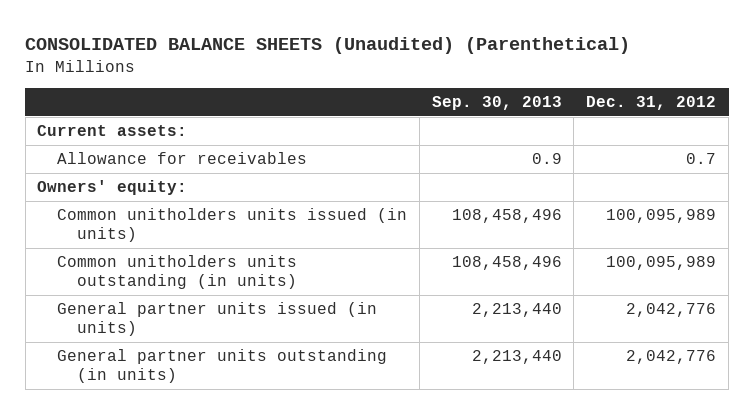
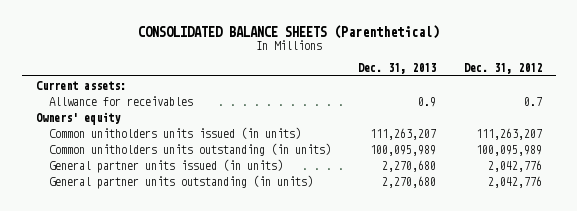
[25,37,631,55] CONSOLIDATED BALANCE SHEETS (Unaudited) (Parenthetical) -> [137,24,439,39] CONSOLIDATED BALANCE SHEETS (Parenthetical)
[431,96,562,111] Sep. 30, 2013 -> none
none -> [358,63,437,75] Dec. 31, 2013
[57,152,308,165] Allowance for receivables -> [48,95,193,106] Allwance for receivables
[37,180,188,196] Owners' equity: -> [35,111,121,125] Owners' equity
[606,209,717,224] 100,095,989 -> [475,127,542,140] 111,263,207

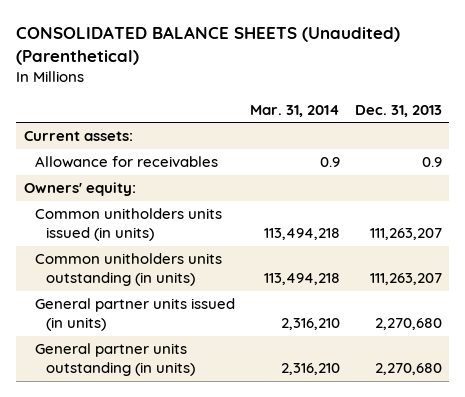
[137,24,439,39] CONSOLIDATED BALANCE SHEETS (Parenthetical) -> [15,25,400,65] CONSOLIDATED BALANCE SHEETS (Unaudited) (Parenthetical)
[463,63,542,75] Dec. 31, 2012 -> none
none -> [249,104,340,117] Mar. 31, 2014
[48,95,193,106] Allwance for receivables -> [34,156,218,169] Allowance for receivables
[35,111,121,125] Owners' equity -> [23,182,136,197] Owners' equity:
[370,144,437,156] 100,095,989 -> [369,273,442,286] 111,263,207

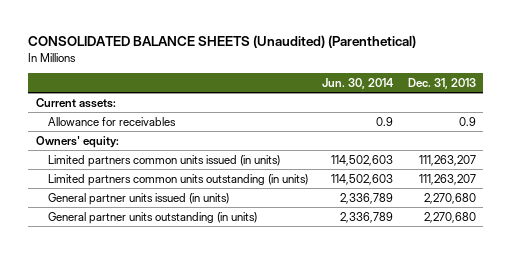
[249,104,340,117] Mar. 31, 2014 -> none
none -> [322,77,395,89] Jun. 30, 2014
[34,208,222,242] Common unitholders units issued (in units) -> [47,154,280,167] Limited partners common units issued (in units)
[34,253,222,287] Common unitholders units outstanding (in units) -> [47,173,308,186] Limited partners common units outstanding (in units)

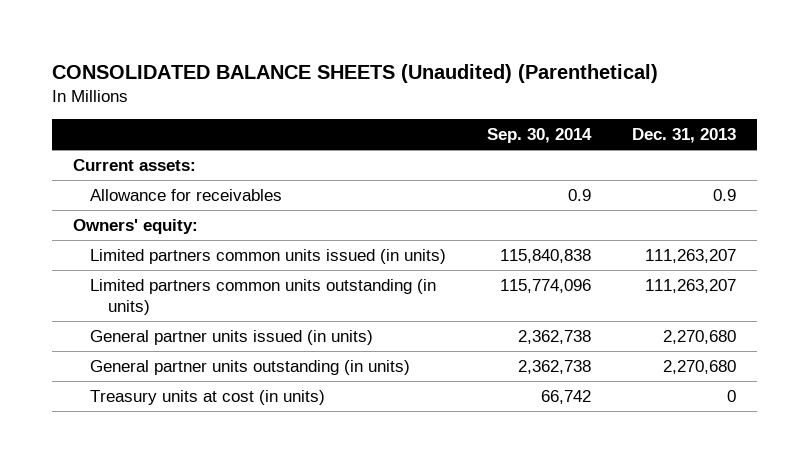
[322,77,395,89] Jun. 30, 2014 -> none
none -> [487,128,593,144] Sep. 30, 2014
none -> [90,389,326,405] Treasury units at cost (in units)

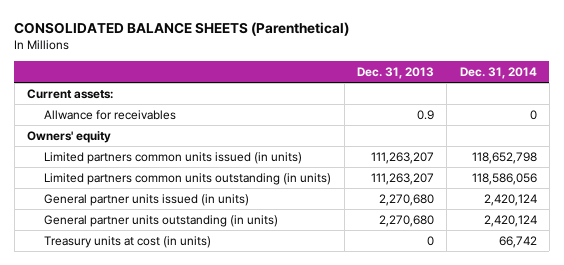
[52,63,659,83] CONSOLIDATED BALANCE SHEETS (Unaudited) (Parenthetical) -> [14,22,350,37] CONSOLIDATED BALANCE SHEETS (Parenthetical)
[487,128,593,144] Sep. 30, 2014 -> none
none -> [459,67,537,80] Dec. 31, 2014
[90,188,283,201] Allowance for receivables -> [44,109,177,120] Allwance for receivables
[72,218,198,234] Owners' equity: -> [27,130,112,143] Owners' equity

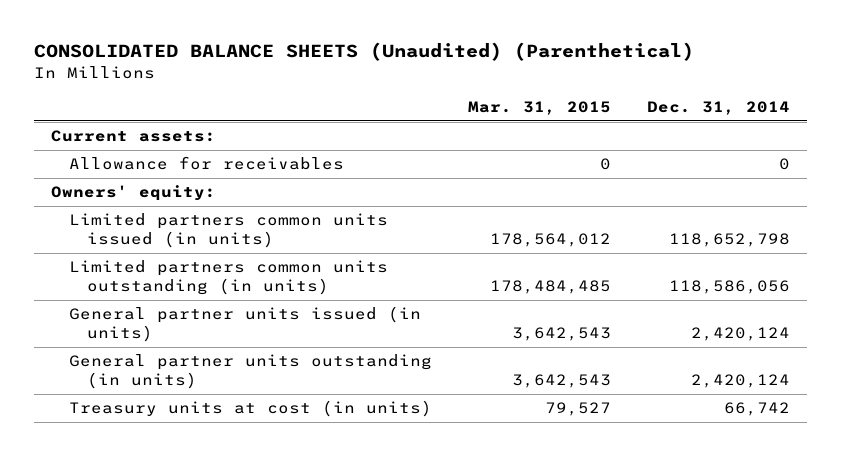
[14,22,350,37] CONSOLIDATED BALANCE SHEETS (Parenthetical) -> [33,42,694,62] CONSOLIDATED BALANCE SHEETS (Unaudited) (Parenthetical)
[356,67,434,80] Dec. 31, 2013 -> none
none -> [467,101,611,116] Mar. 31, 2015
[44,109,177,120] Allwance for receivables -> [69,156,345,171] Allowance for receivables
[27,130,112,143] Owners' equity -> [51,185,217,202] Owners' equity:

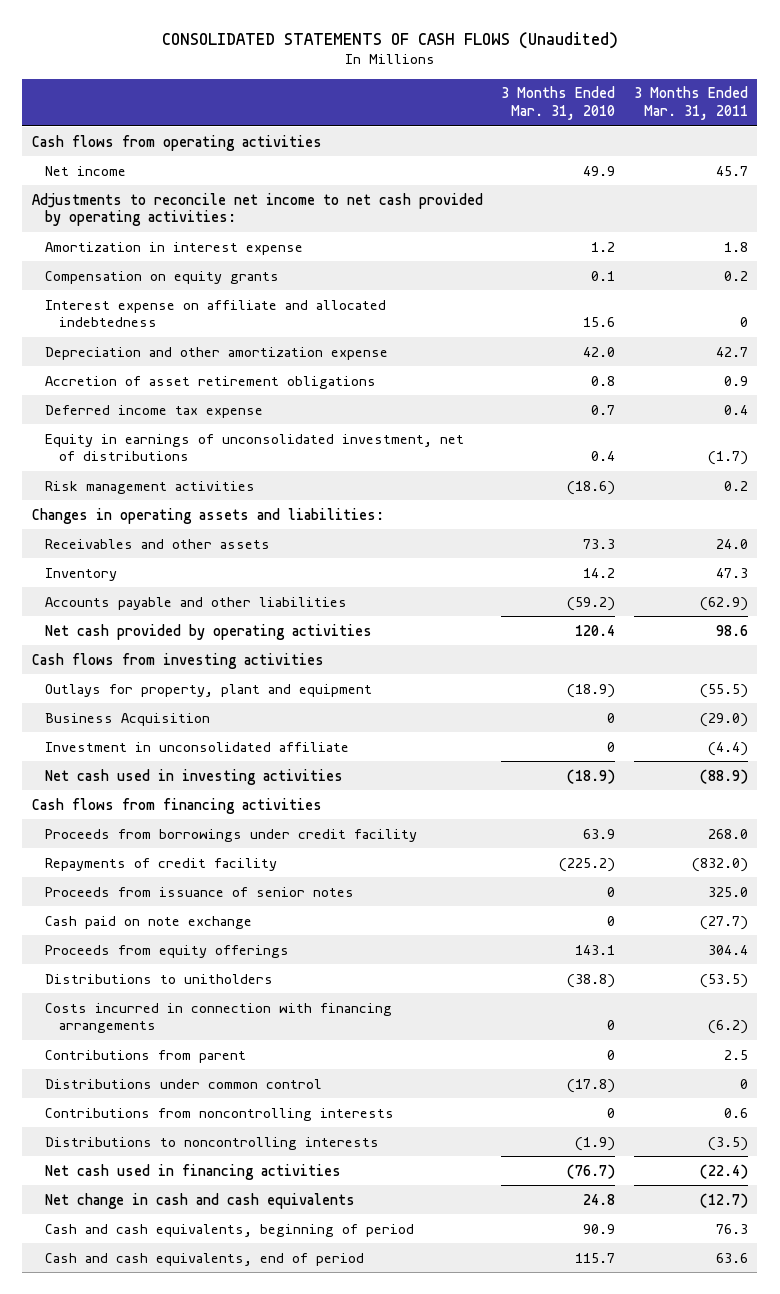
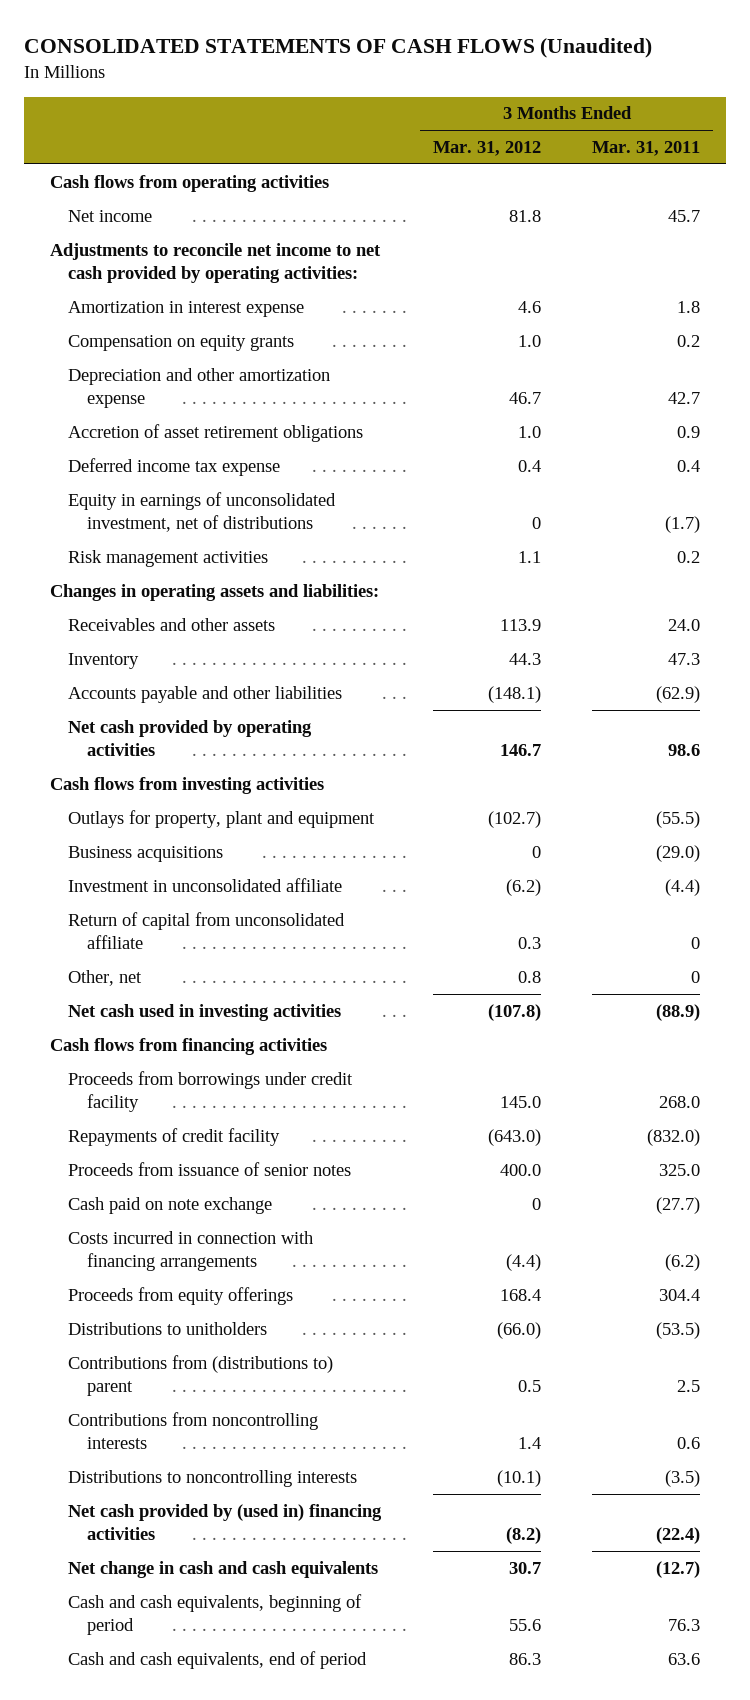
[501,86,616,121] 3 Months Ended Mar. 31, 2010 -> none
none -> [432,141,541,157] Mar. 31, 2012
[45,299,387,328] Interest expense on affiliate and allocated indebtedness -> none
[45,712,211,726] Business Acquisition -> [68,845,224,862] Business acquisitions
none -> [68,911,346,950] Return of capital from unconsolidated affiliate
none -> [68,969,143,986] Other, net
[45,1002,393,1034] Costs incurred in connection with financing arrangements -> [68,1230,314,1272] Costs incurred in connection with financing arrangements
[45,1078,323,1089] Distributions under common control -> none
[45,1049,247,1063] Contributions from parent -> [68,1354,334,1397] Contributions from (distributions to) parent
[45,1163,342,1180] Net cash used in financing activities -> [68,1503,383,1541] Net cash provided by (used in) financing activities

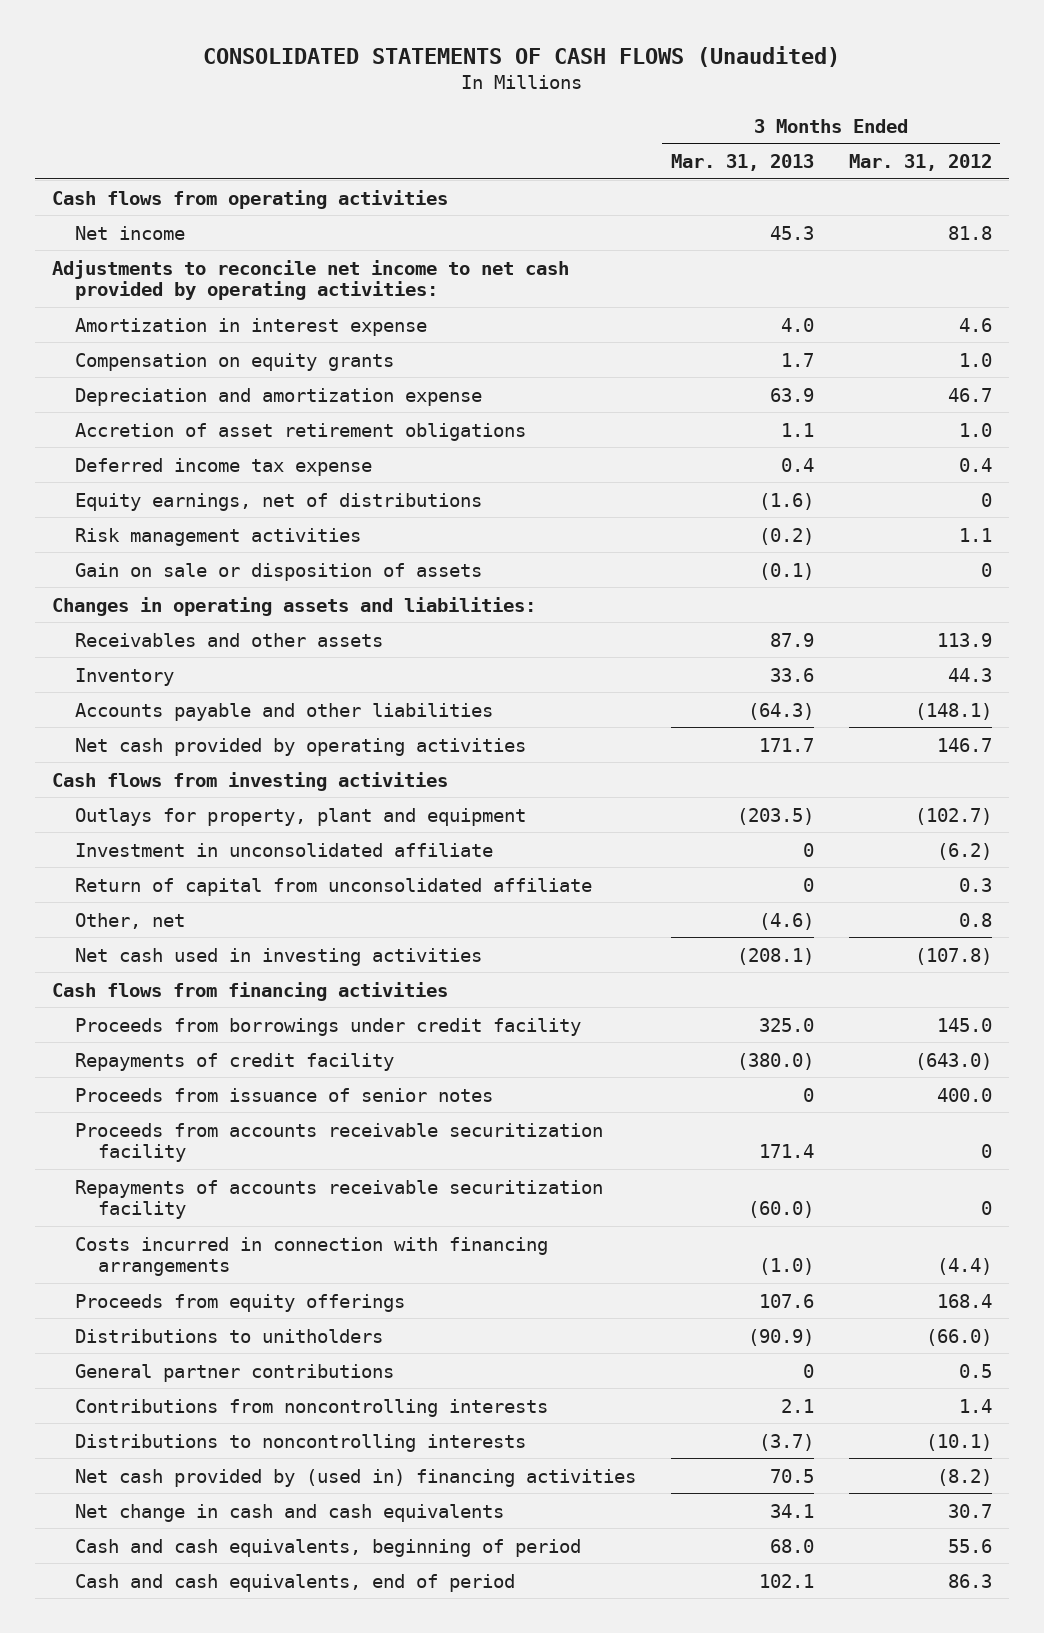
[592,141,701,157] Mar. 31, 2011 -> none
none -> [670,154,814,172] Mar. 31, 2013
[68,367,331,409] Depreciation and other amortization expense -> [75,387,483,406] Depreciation and amortization expense
[68,491,337,533] Equity in earnings of unconsolidated investment, net of distributions -> [75,492,483,511] Equity earnings, net of distributions
none -> [75,562,483,581] Gain on sale or disposition of assets
[68,845,224,862] Business acquisitions -> none
[68,1196,273,1214] Cash paid on note exchange -> none
none -> [75,1122,604,1163] Proceeds from accounts receivable securitization facility
none -> [75,1179,604,1220] Repayments of accounts receivable securitization facility
[68,1354,334,1397] Contributions from (distributions to) parent -> none
none -> [75,1363,395,1382] General partner contributions

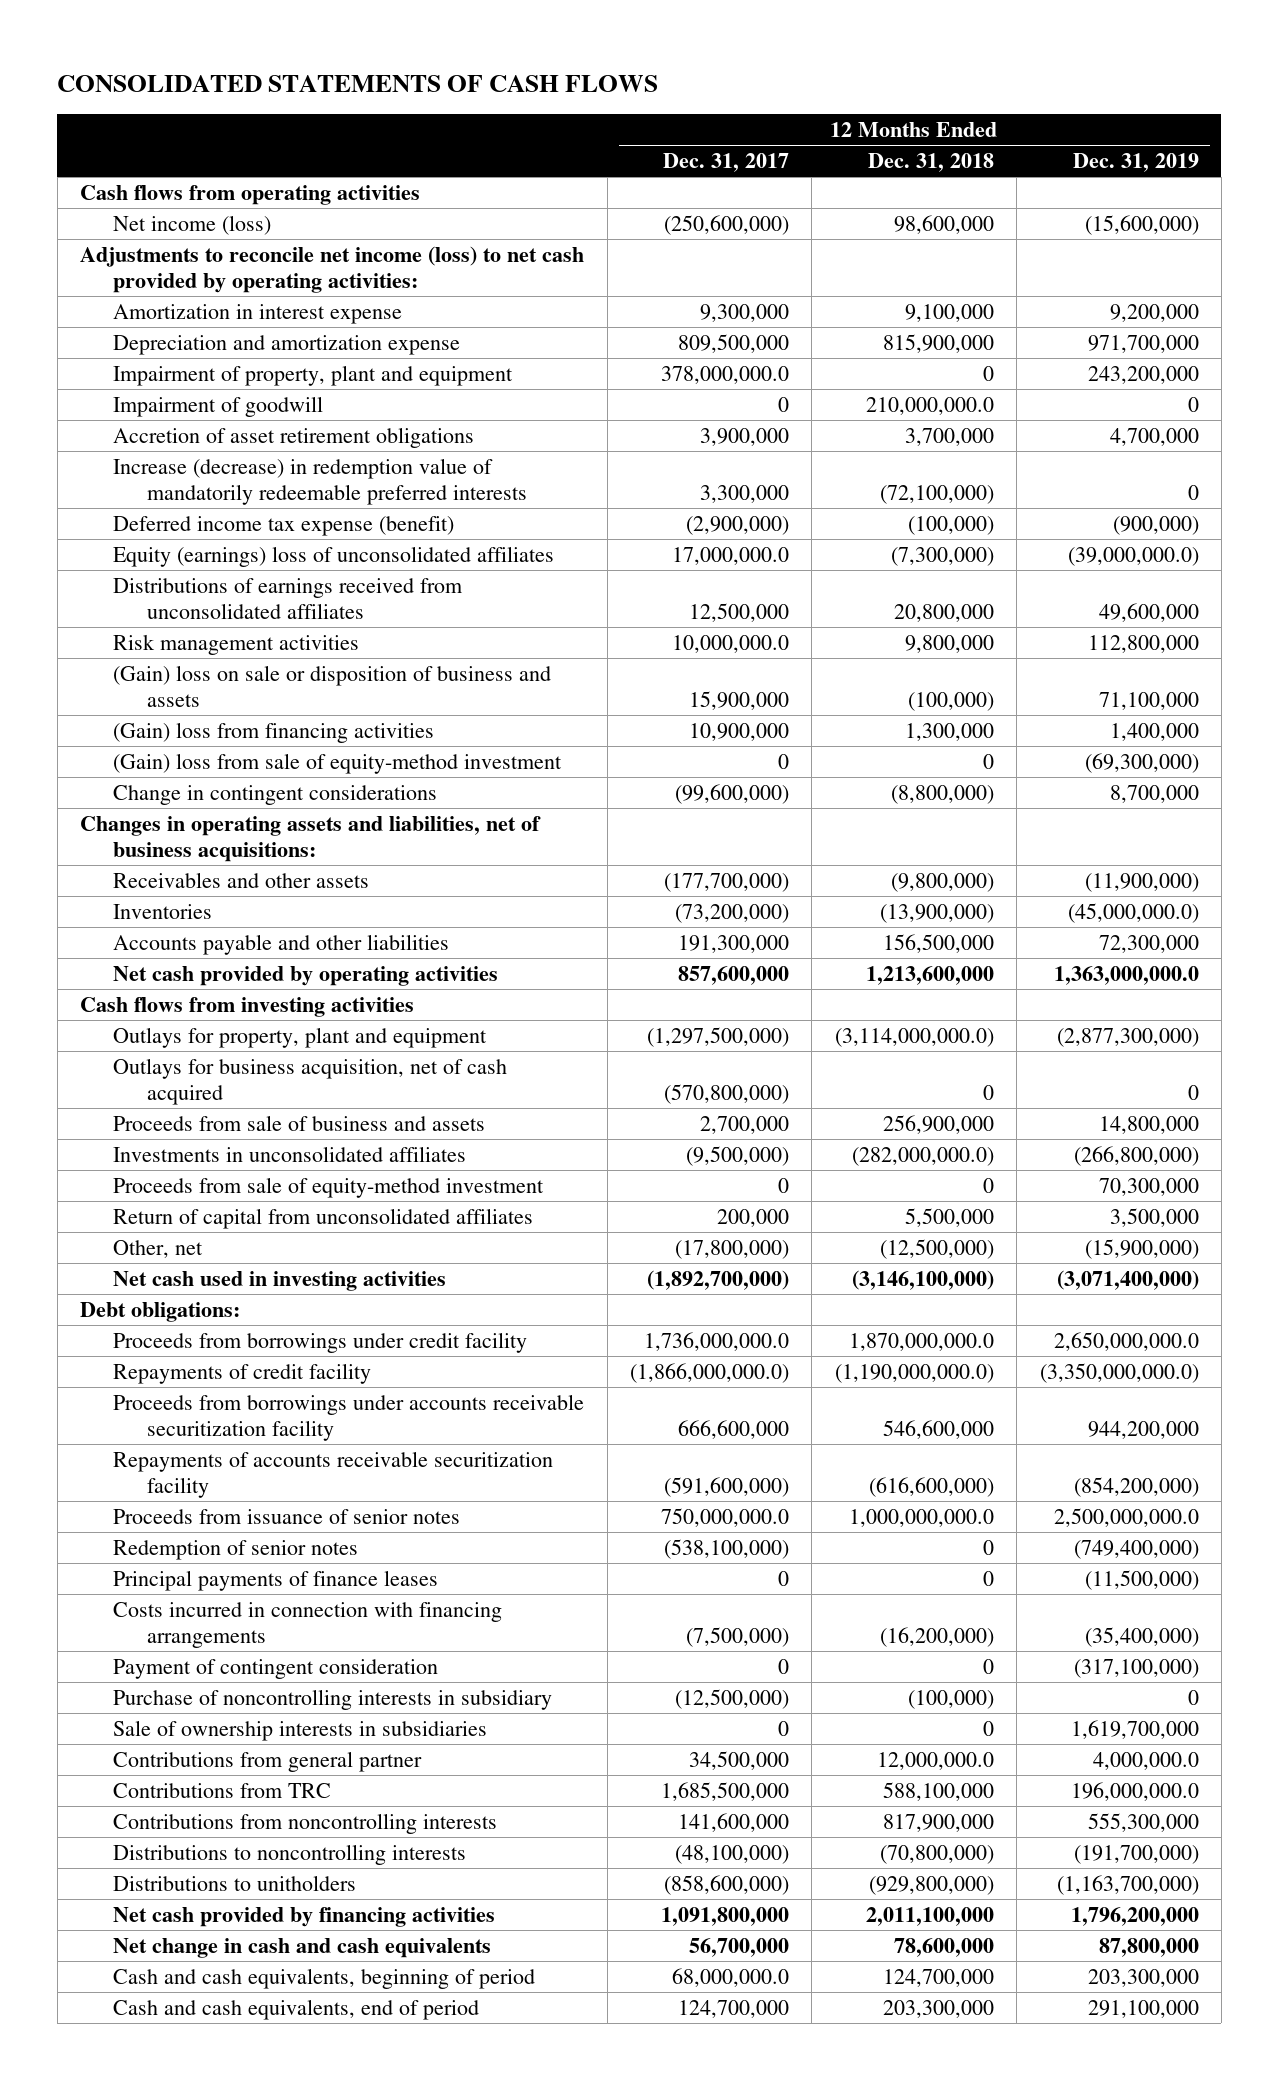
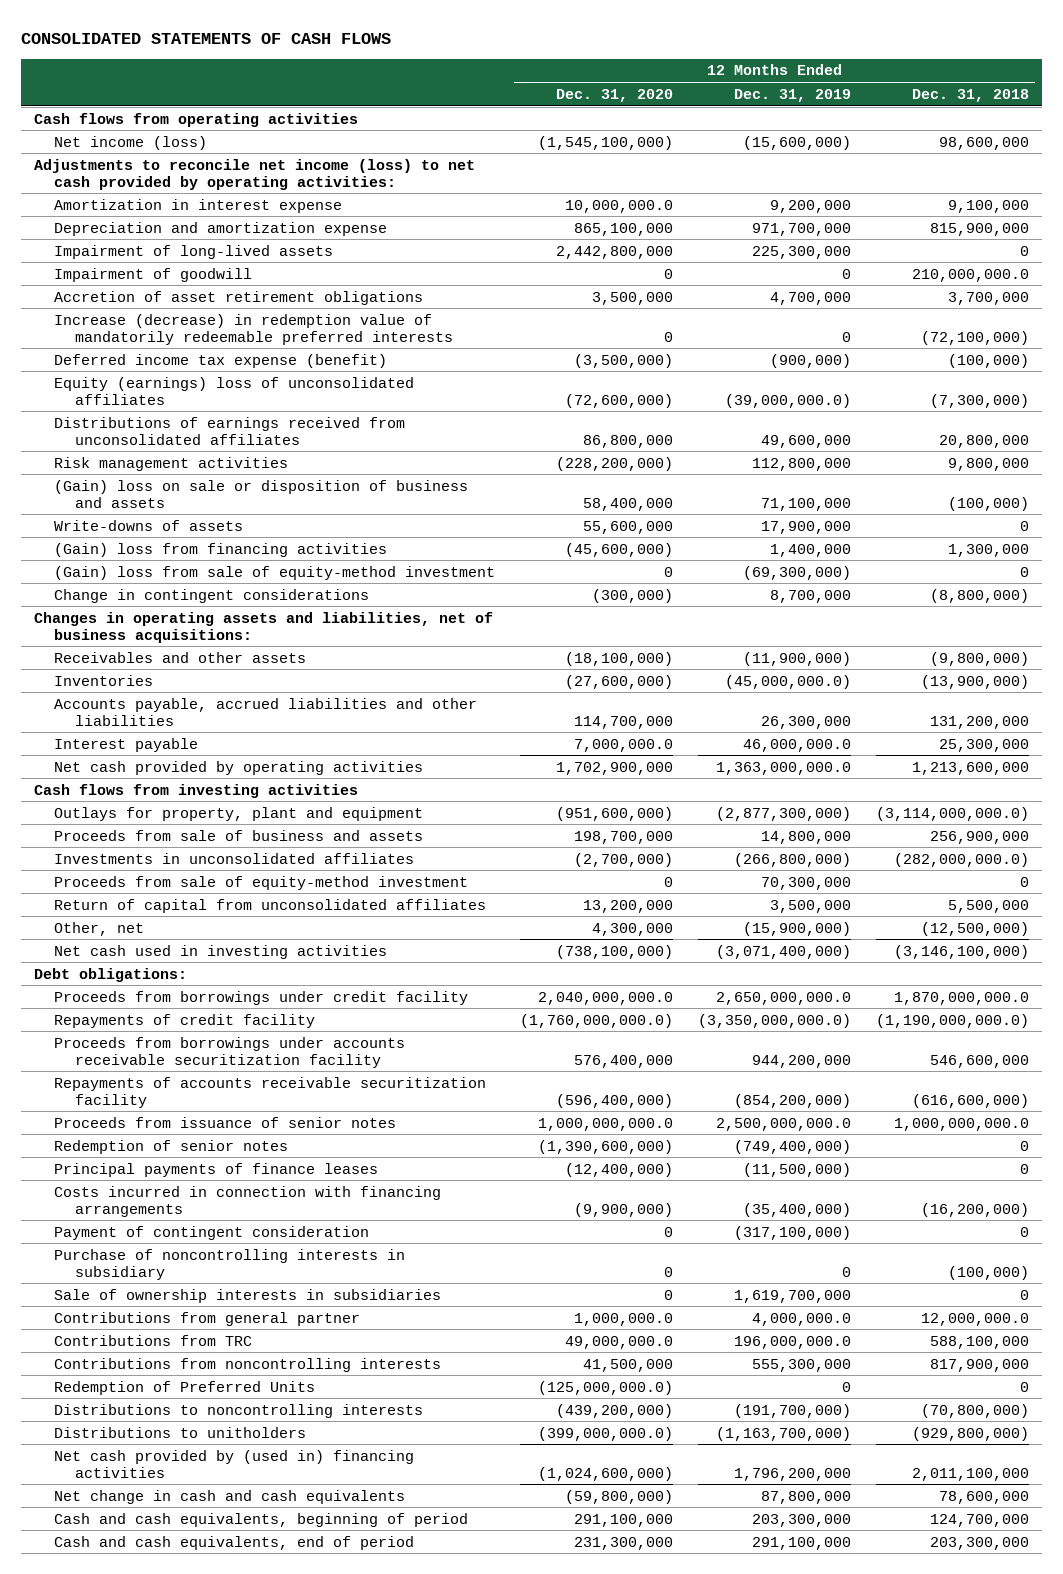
[663,153,790,173] Dec. 31, 2017 -> none
none -> [556,88,674,102] Dec. 31, 2020
[113,364,514,386] Impairment of property, plant and equipment -> none
none -> [54,244,334,259] Impairment of long-lived assets
none -> [54,519,244,531] Write-downs of assets
[113,933,450,955] Accounts payable and other liabilities -> [54,697,478,726] Accounts payable, accrued liabilities and other liabilities
[882,933,994,953] 156,500,000 -> [930,715,1030,729] 131,200,000
[1098,934,1199,953] 72,300,000 -> [761,715,852,729] 26,300,000
none -> [54,737,199,752] Interest payable
[113,1057,508,1105] Outlays for business acquisition, net of cash acquired -> none
none -> [54,1380,316,1395] Redemption of Preferred Units
[113,1906,496,1927] Net cash provided by financing activities -> [54,1449,415,1478] Net cash provided by (used in) financing activities

